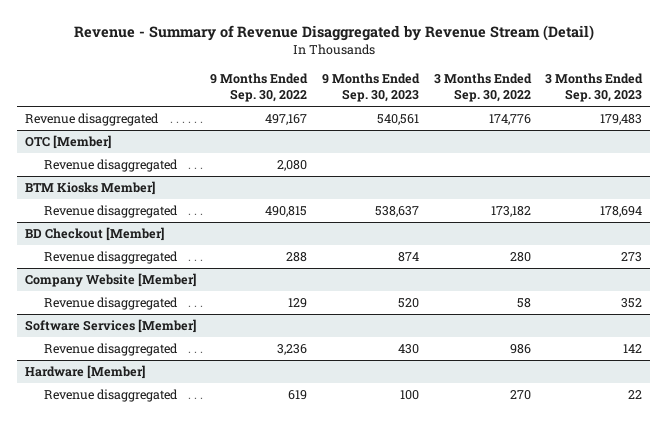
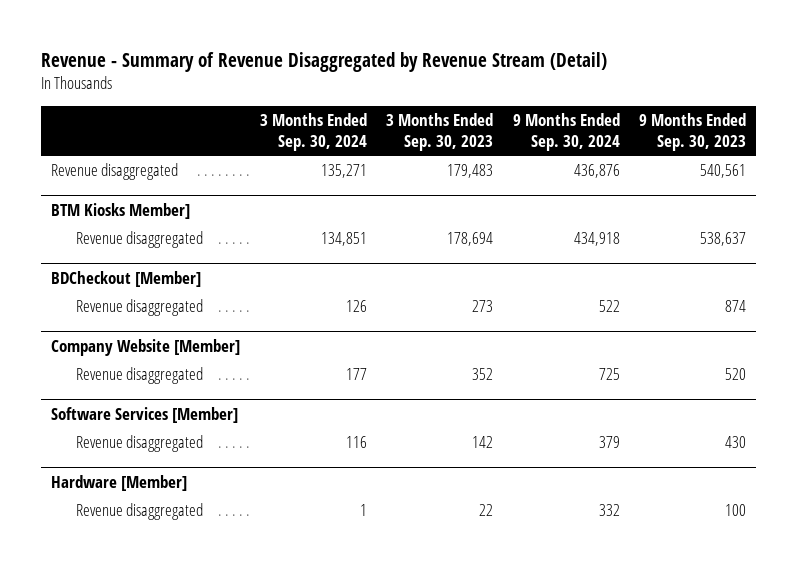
[210,72,309,102] 9 Months Ended Sep. 30, 2022 -> none
[433,72,532,102] 3 Months Ended Sep. 30, 2022 -> none
none -> [259,113,367,151] 3 Months Ended Sep. 30, 2024
none -> [512,113,620,151] 9 Months Ended Sep. 30, 2024
[24,135,111,150] OTC [Member] -> none
[43,159,178,173] Revenue disaggregated -> none
[24,227,164,242] BD Checkout [Member] -> [51,270,202,287] BDCheckout [Member]

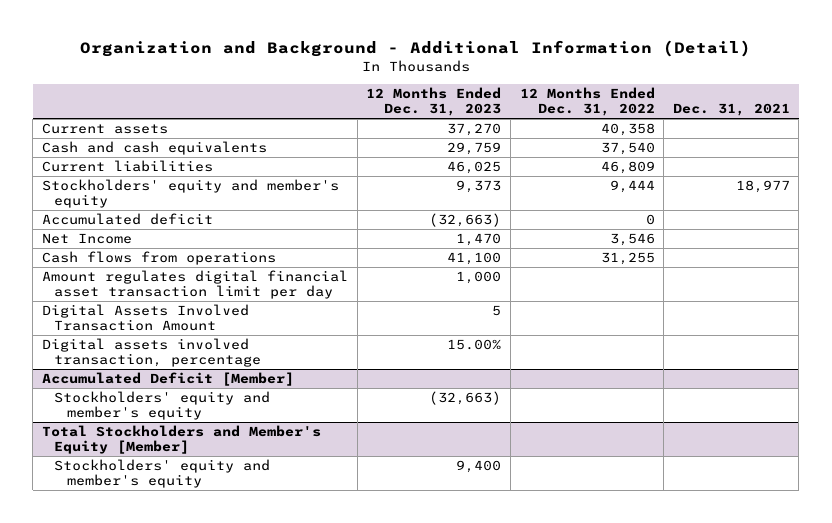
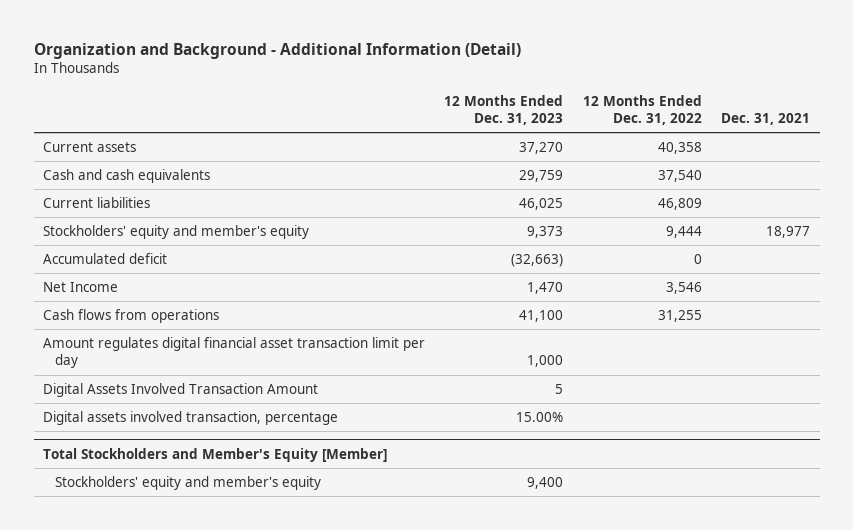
[42,372,295,387] Accumulated Deficit [Member] -> none
[54,391,271,421] Stockholders' equity and member's equity -> none

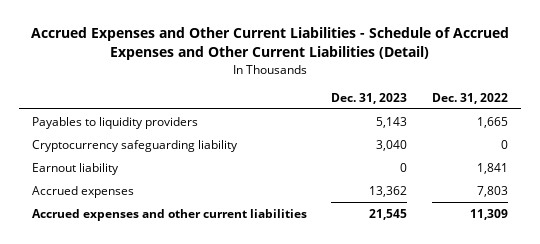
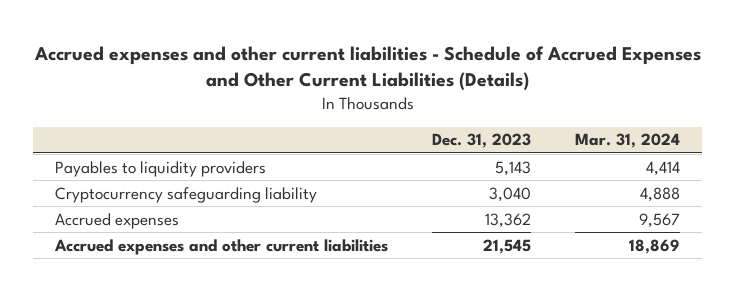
[30,27,509,61] Accrued Expenses and Other Current Liabilities - Schedule of Accrued Expenses and Other Current Liabilities (Detail) -> [33,45,701,92] Accrued expenses and other current liabilities - Schedule of Accrued Expenses and Other Current Liabilities (Details)
[432,92,509,104] Dec. 31, 2022 -> none
none -> [575,133,681,149] Mar. 31, 2024
[31,162,119,175] Earnout liability -> none

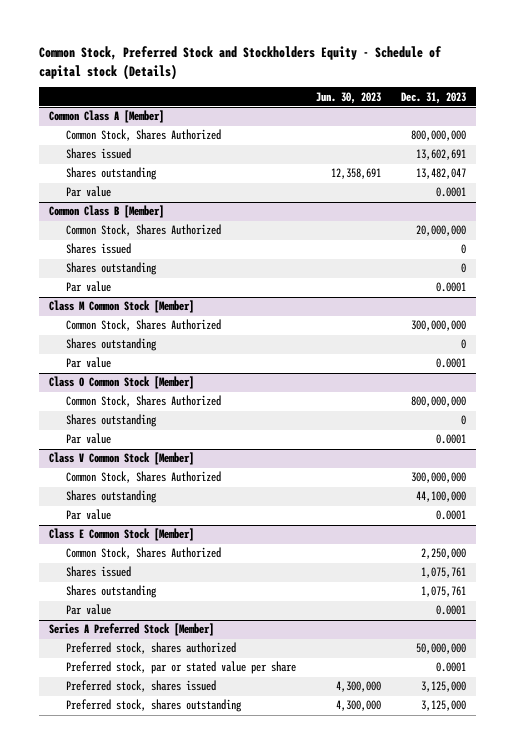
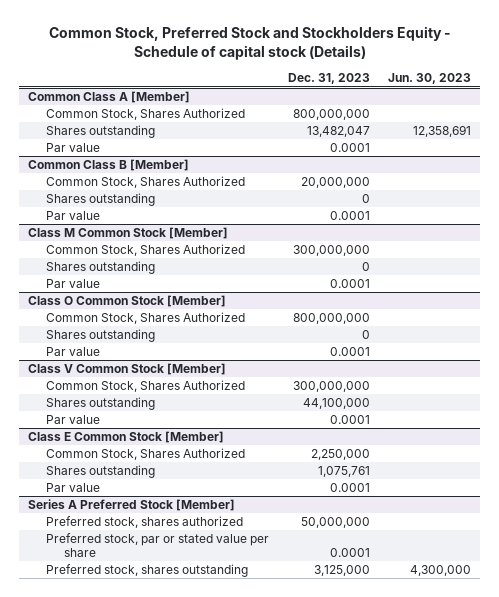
[65,148,131,160] Shares issued -> none
[65,243,131,255] Shares issued -> none
[65,566,131,578] Shares issued -> none
[65,680,216,693] Preferred stock, shares issued -> none

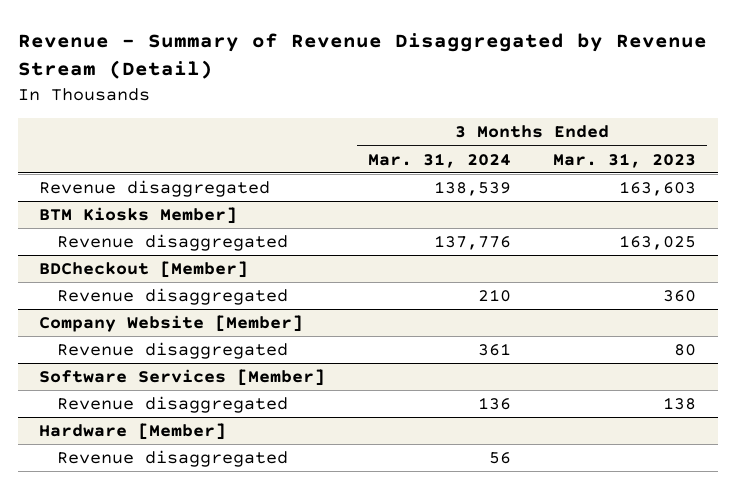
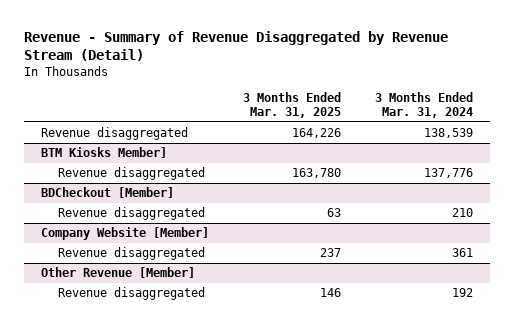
[553,152,697,168] Mar. 31, 2023 -> none
none -> [242,91,341,118] 3 Months Ended Mar. 31, 2025
[39,369,326,387] Software Services [Member] -> none
[39,423,227,441] Hardware [Member] -> none
[57,450,289,468] Revenue disaggregated -> none
none -> [40,267,195,279] Other Revenue [Member]
[477,397,511,411] 136 -> [451,288,473,298] 192

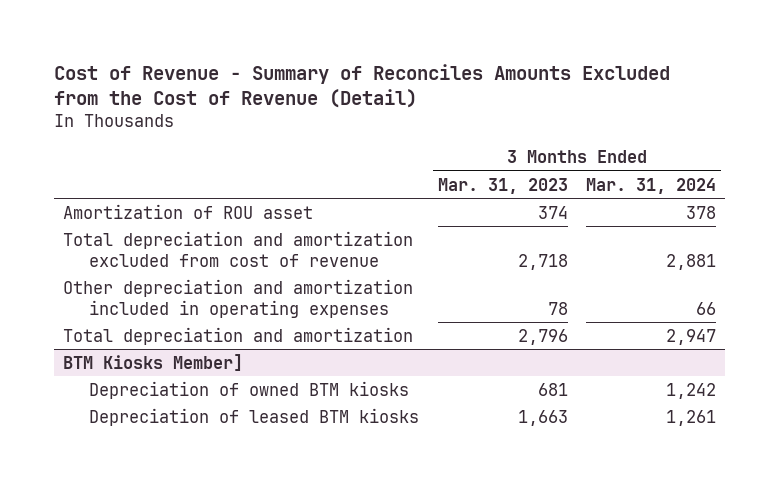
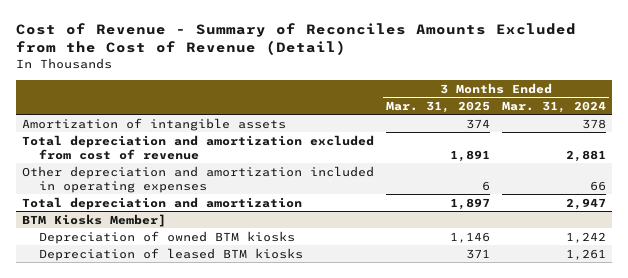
[437,177,568,194] Mar. 31, 2023 -> none
none -> [386,100,491,113] Mar. 31, 2025
[63,203,314,219] Amortization of ROU asset -> [22,117,287,131] Amortization of intangible assets

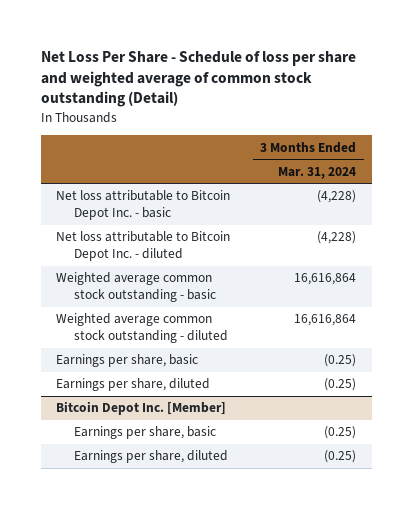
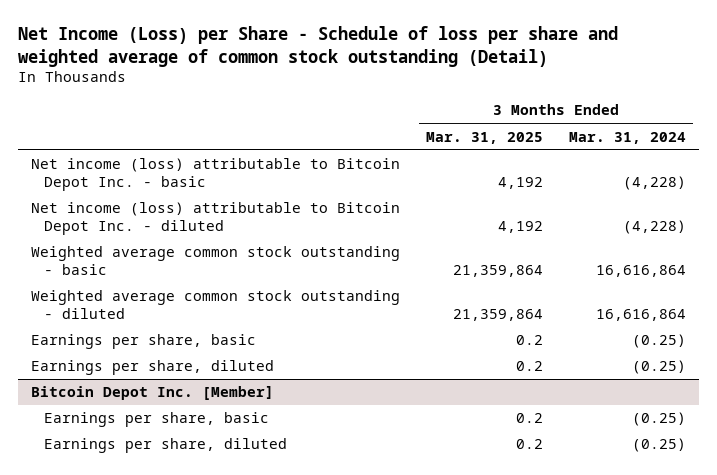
[40,50,356,108] Net Loss Per Share - Schedule of loss per share and weighted average of common stock outstanding (Detail) -> [17,26,618,67] Net Income (Loss) per Share - Schedule of loss per share and weighted average of common stock outstanding (Detail)
none -> [425,131,543,144] Mar. 31, 2025
[56,190,231,221] Net loss attributable to Bitcoin Depot Inc. - basic -> [30,158,400,192] Net income (loss) attributable to Bitcoin Depot Inc. - basic
[56,231,231,262] Net loss attributable to Bitcoin Depot Inc. - diluted -> [30,202,400,236] Net income (loss) attributable to Bitcoin Depot Inc. - diluted

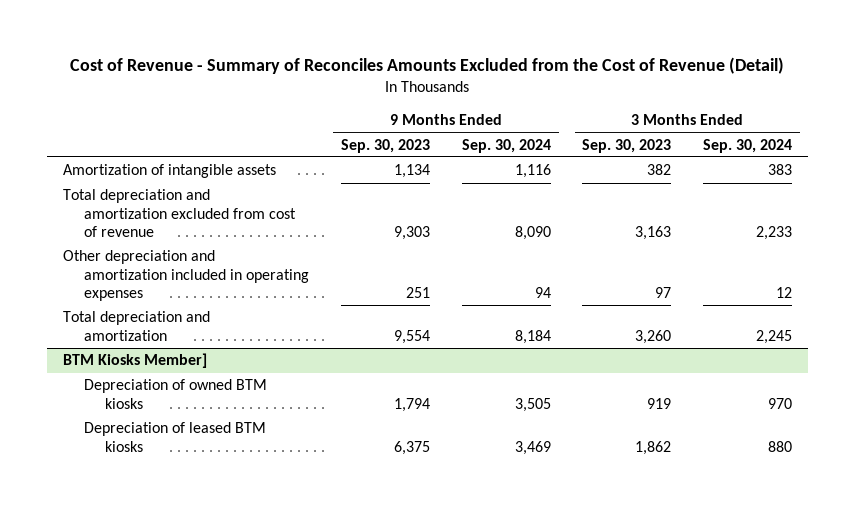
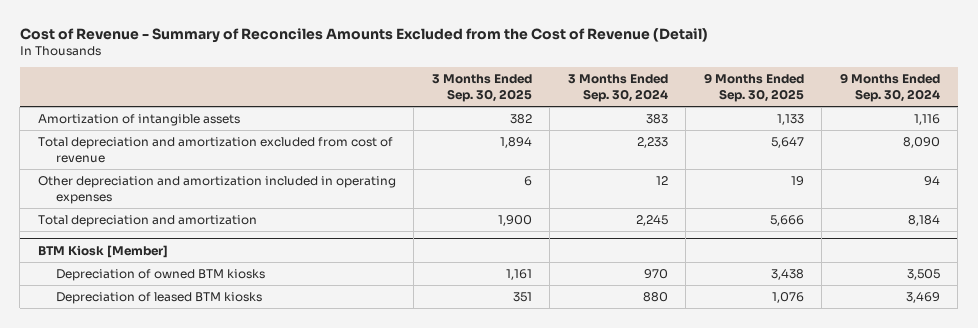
[340,138,430,153] Sep. 30, 2023 -> none
[582,138,672,153] Sep. 30, 2023 -> none
none -> [431,74,532,102] 3 Months Ended Sep. 30, 2025
none -> [703,73,804,102] 9 Months Ended Sep. 30, 2025
[62,353,207,369] BTM Kiosks Member] -> [37,244,168,258] BTM Kiosk [Member]

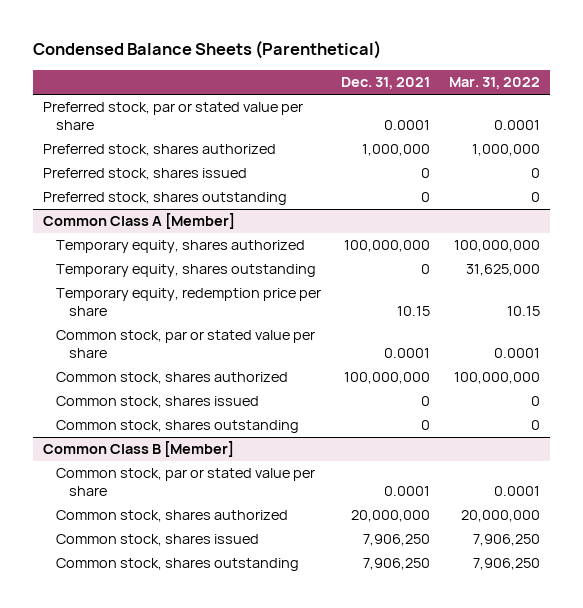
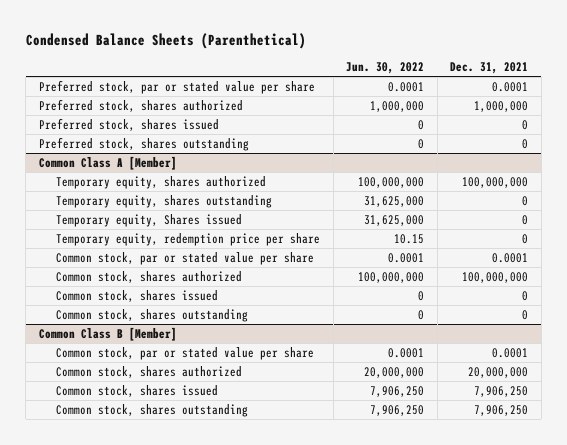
[449,77,541,90] Mar. 31, 2022 -> none
none -> [346,62,425,75] Jun. 30, 2022
none -> [56,213,243,227] Temporary equity, Shares issued
[396,305,430,316] 10.15 -> [522,233,529,244] 0

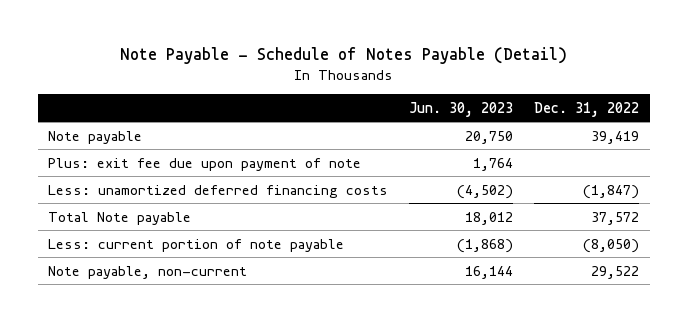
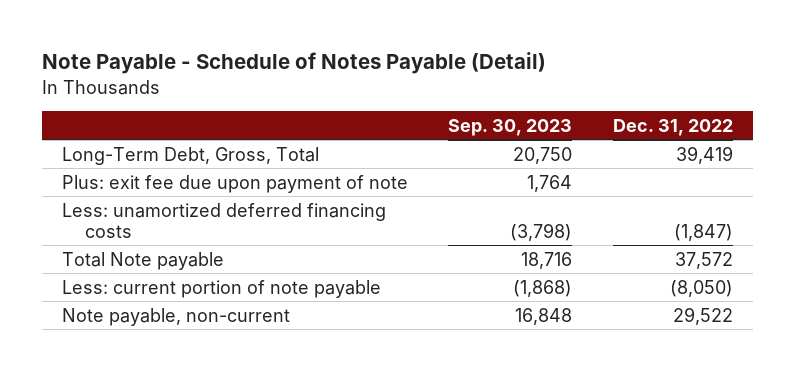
[409,101,514,117] Jun. 30, 2023 -> none
none -> [448,118,573,136] Sep. 30, 2023
[48,130,143,144] Note payable -> [61,146,319,165] Long-Term Debt, Gross, Total

